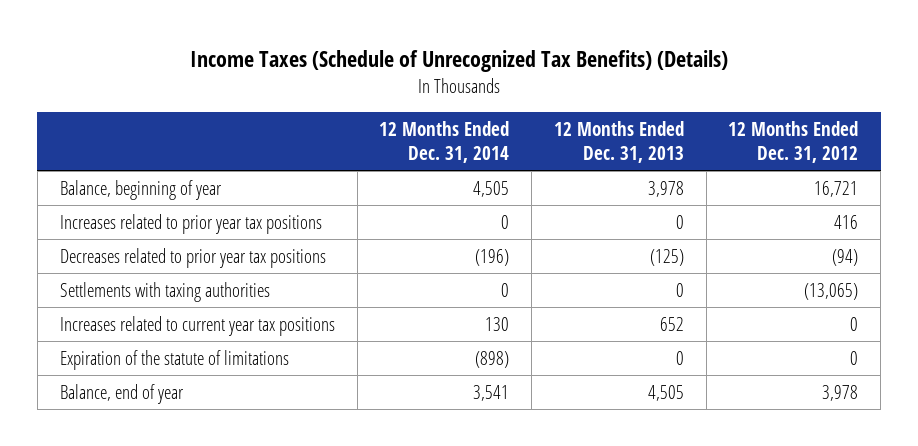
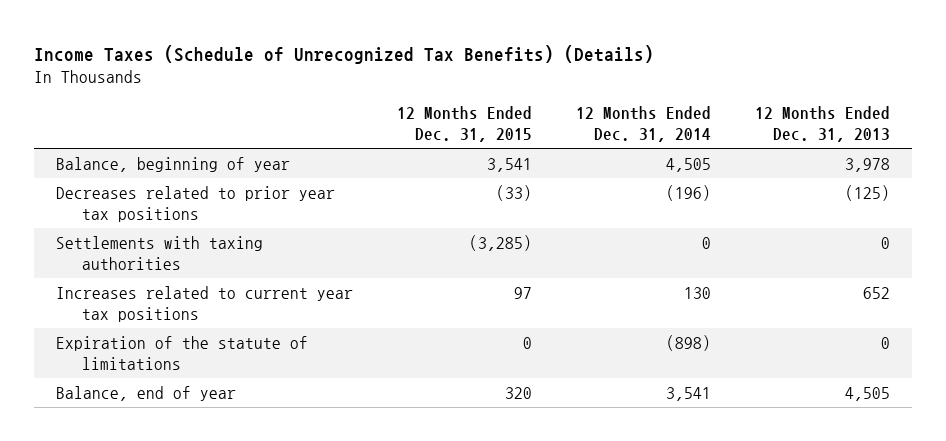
[728,121,859,163] 12 Months Ended Dec. 31, 2012 -> none
none -> [397,106,533,142] 12 Months Ended Dec. 31, 2015
[59,213,322,234] Increases related to prior year tax positions -> none

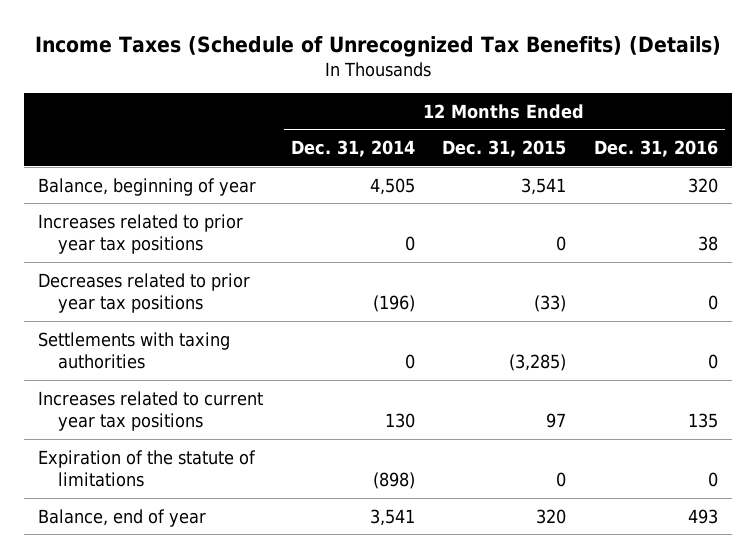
[754,106,890,142] 12 Months Ended Dec. 31, 2013 -> none
none -> [593,140,718,158] Dec. 31, 2016
none -> [37,213,243,255] Increases related to prior year tax positions

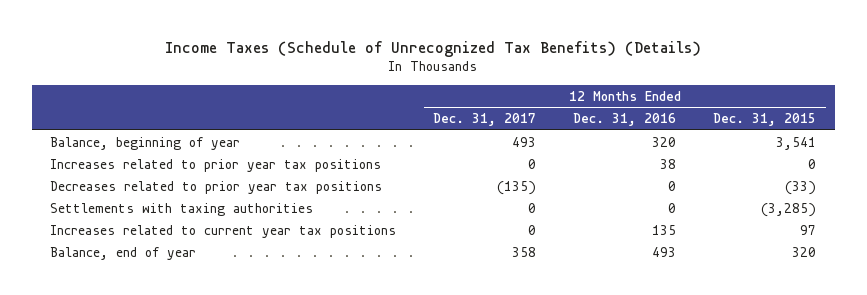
[290,140,415,158] Dec. 31, 2014 -> none
none -> [433,113,537,127] Dec. 31, 2017
[37,449,256,488] Expiration of the statute of limitations -> none

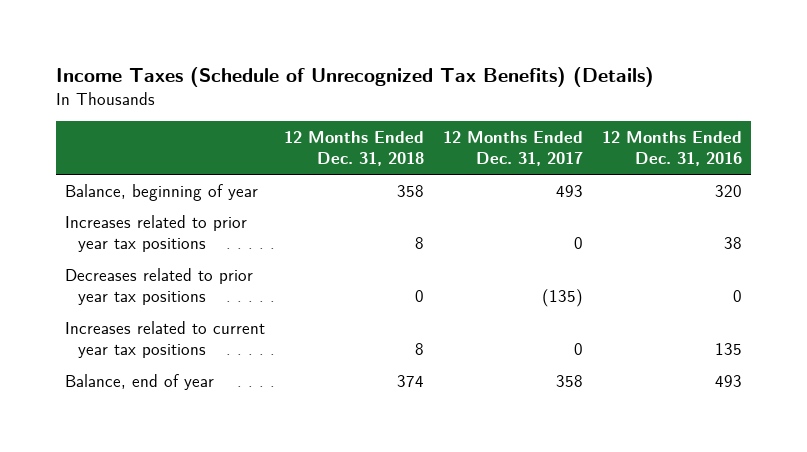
[713,113,817,127] Dec. 31, 2015 -> none
none -> [284,130,425,167] 12 Months Ended Dec. 31, 2018
[50,202,314,216] Settlements with taxing authorities -> none

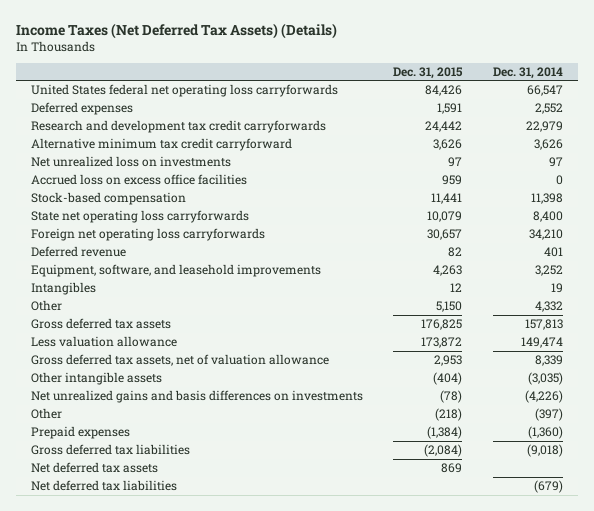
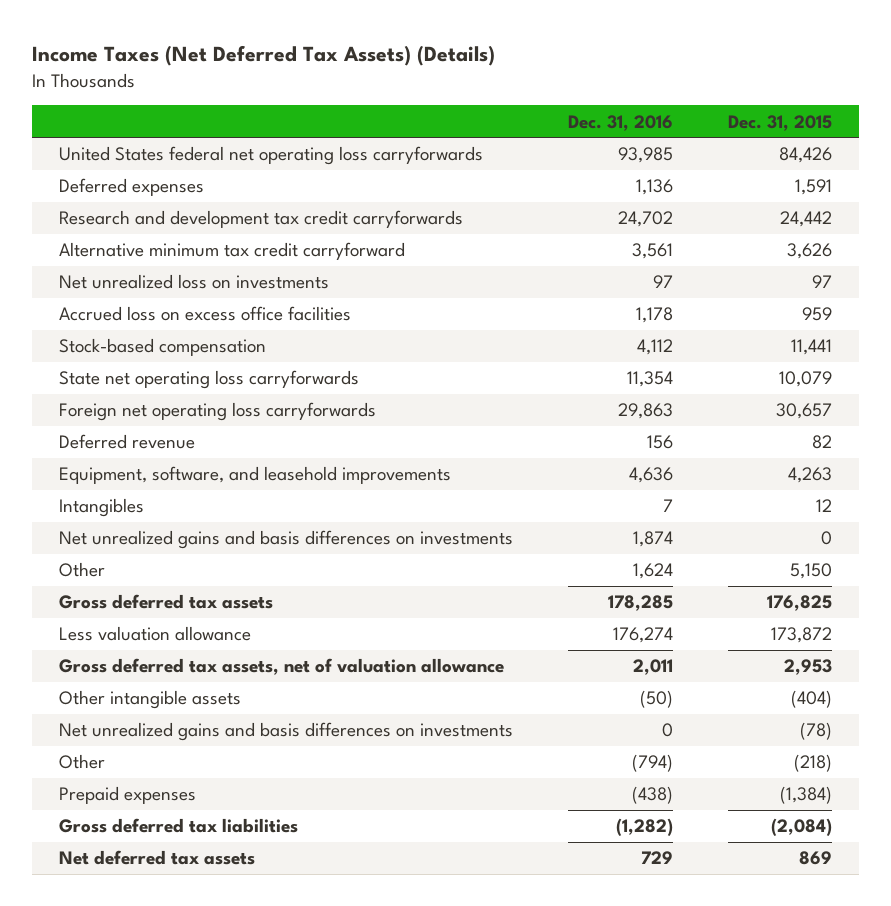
[492,67,563,80] Dec. 31, 2014 -> none
none -> [567,114,673,131] Dec. 31, 2016
none -> [59,530,514,550] Net unrealized gains and basis differences on investments
[30,480,177,492] Net deferred tax liabilities -> none

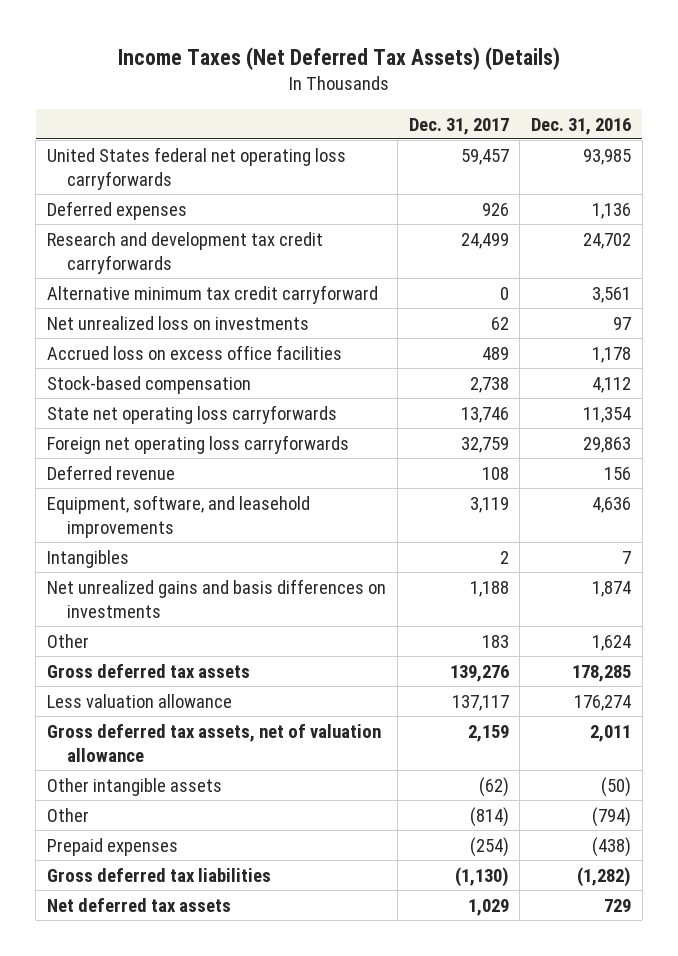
[727,114,832,131] Dec. 31, 2015 -> none
none -> [408,117,509,135] Dec. 31, 2017
[59,722,514,742] Net unrealized gains and basis differences on investments -> none

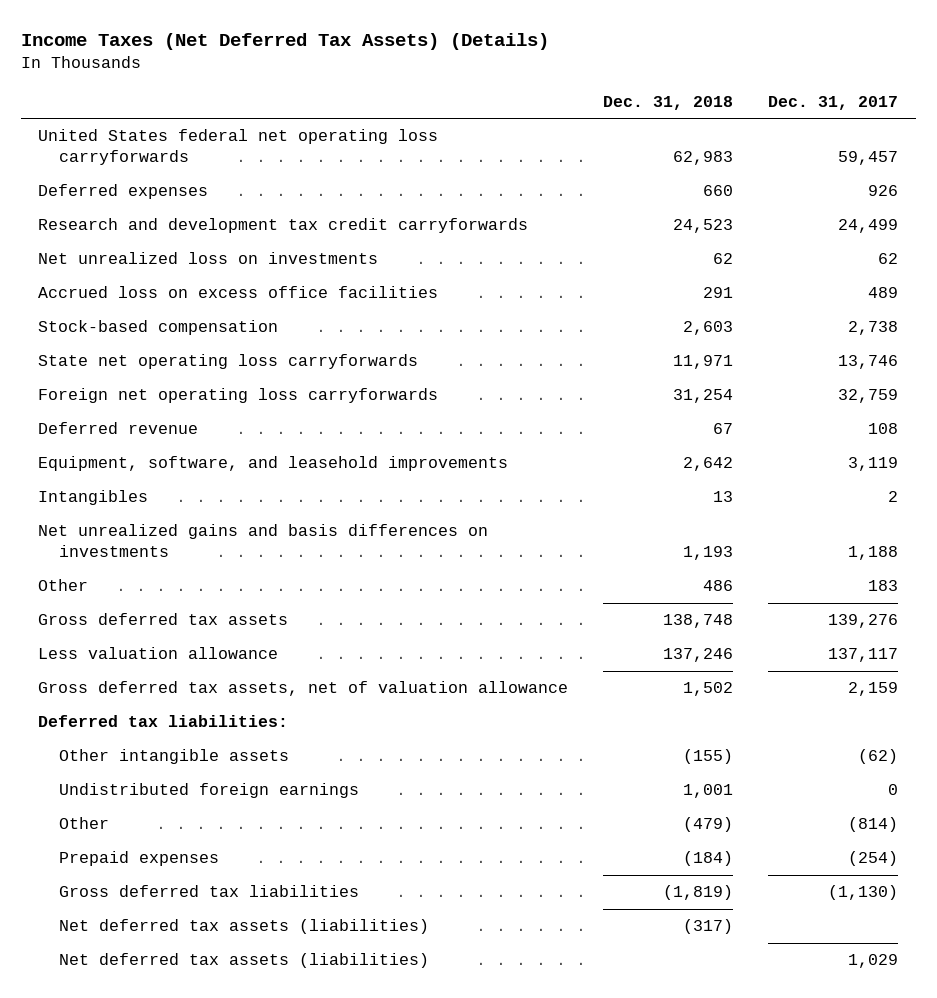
[531,117,632,135] Dec. 31, 2016 -> none
none -> [603,95,734,110] Dec. 31, 2018
[47,284,379,304] Alternative minimum tax credit carryforward -> none
none -> [38,715,289,728] Deferred tax liabilities:
none -> [59,783,360,799] Undistributed foreign earnings
none -> [59,919,430,935] Net deferred tax assets (liabilities)
[47,897,232,912] Net deferred tax assets -> [59,953,430,969] Net deferred tax assets (liabilities)

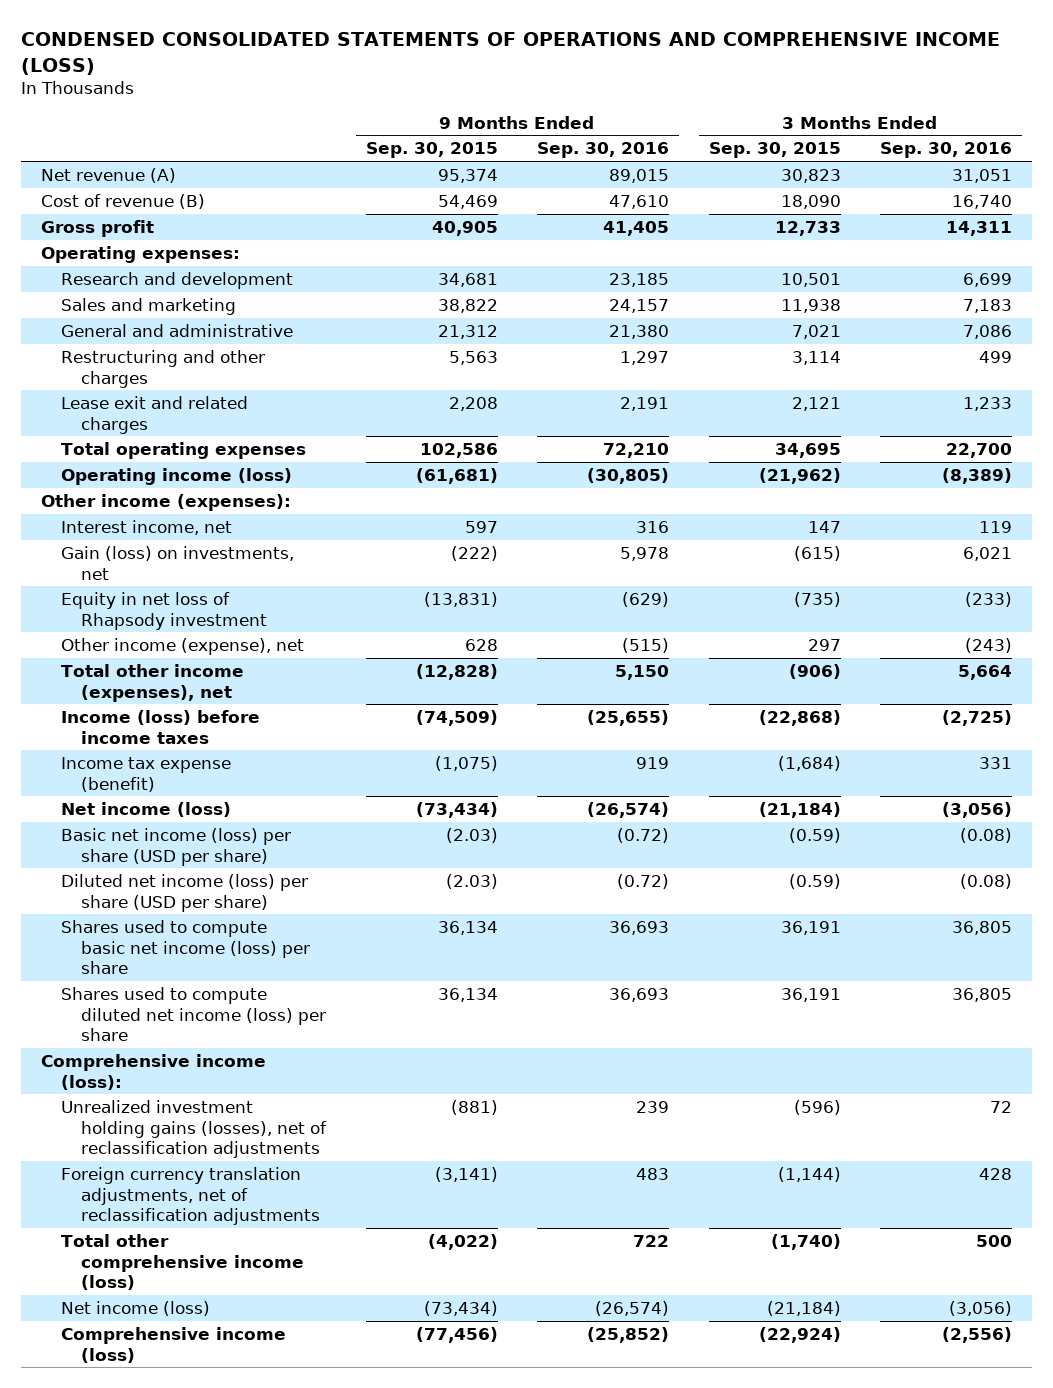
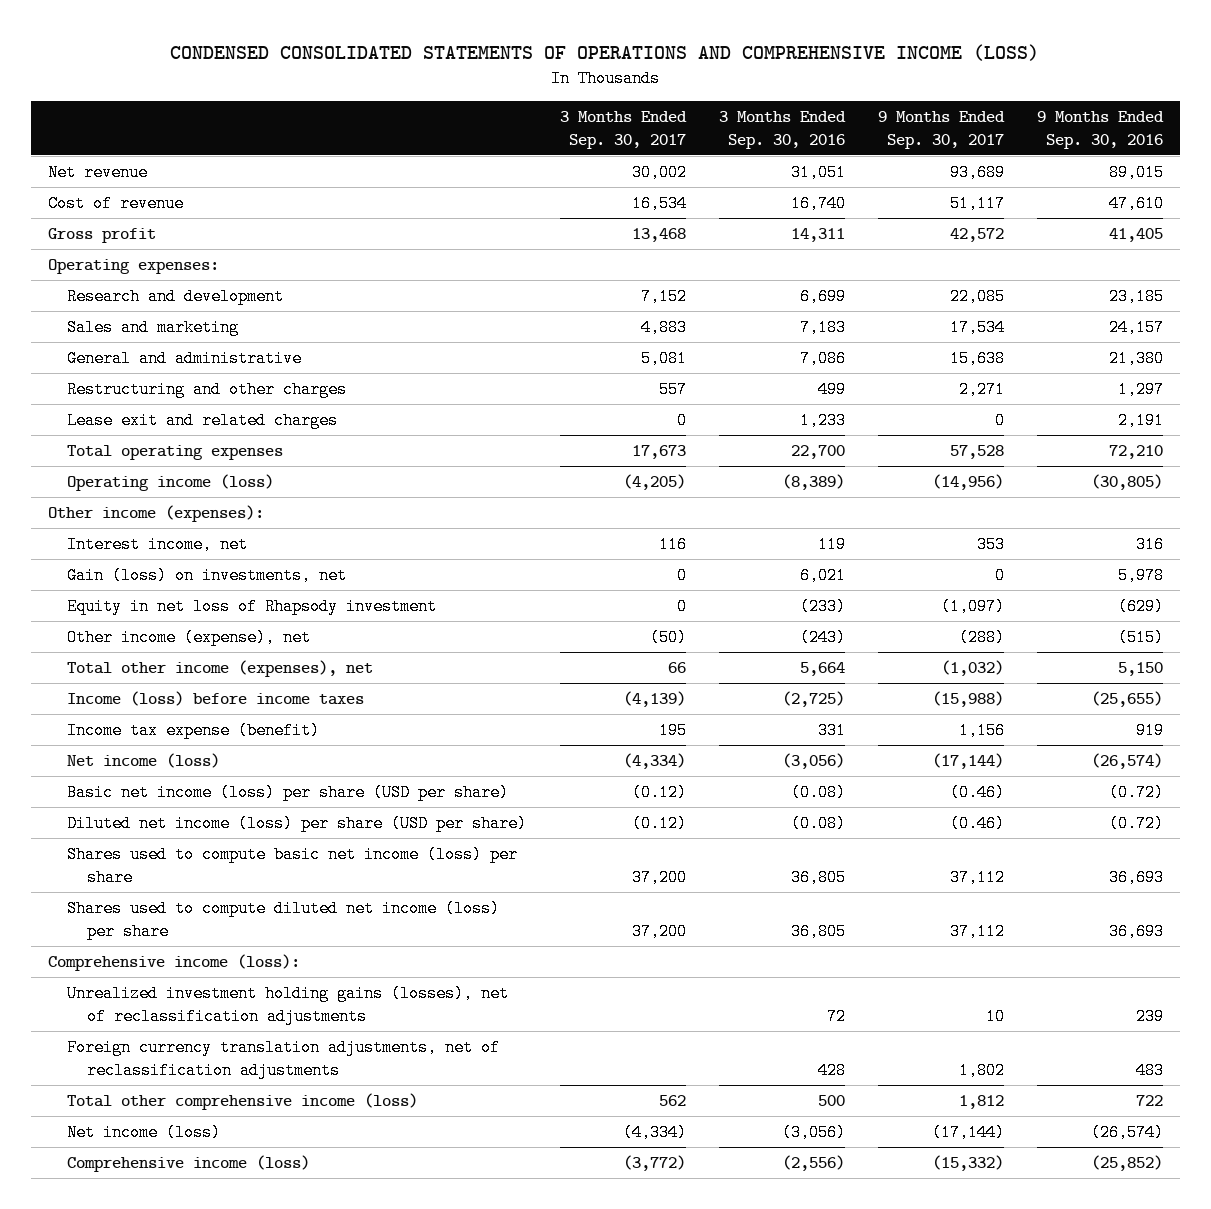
[365,142,498,159] Sep. 30, 2015 -> none
[708,142,841,159] Sep. 30, 2015 -> none
none -> [559,110,687,149] 3 Months Ended Sep. 30, 2017
none -> [877,110,1005,149] 9 Months Ended Sep. 30, 2017
[40,167,176,183] Net revenue (A) -> [47,163,148,181] Net revenue
[40,193,205,209] Cost of revenue (B) -> [47,194,184,212] Cost of revenue

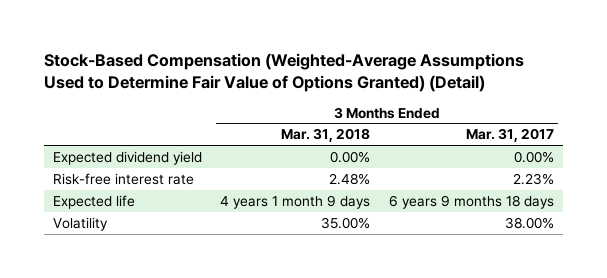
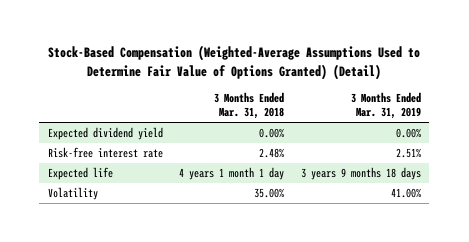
[465,128,554,143] Mar. 31, 2017 -> none
none -> [351,91,422,120] 3 Months Ended Mar. 31, 2019
[220,194,371,209] 4 years 1 month 9 days -> [179,167,285,181] 4 years 1 month 1 day

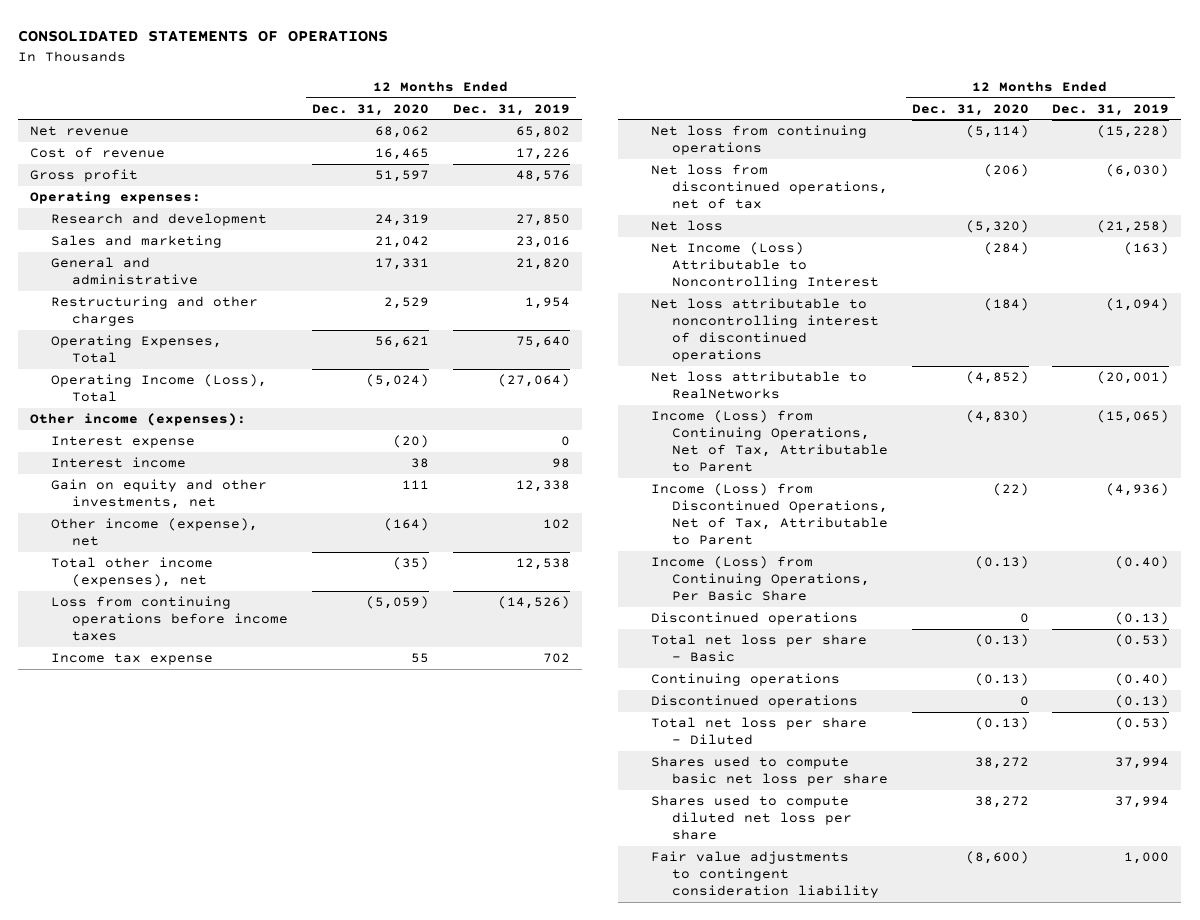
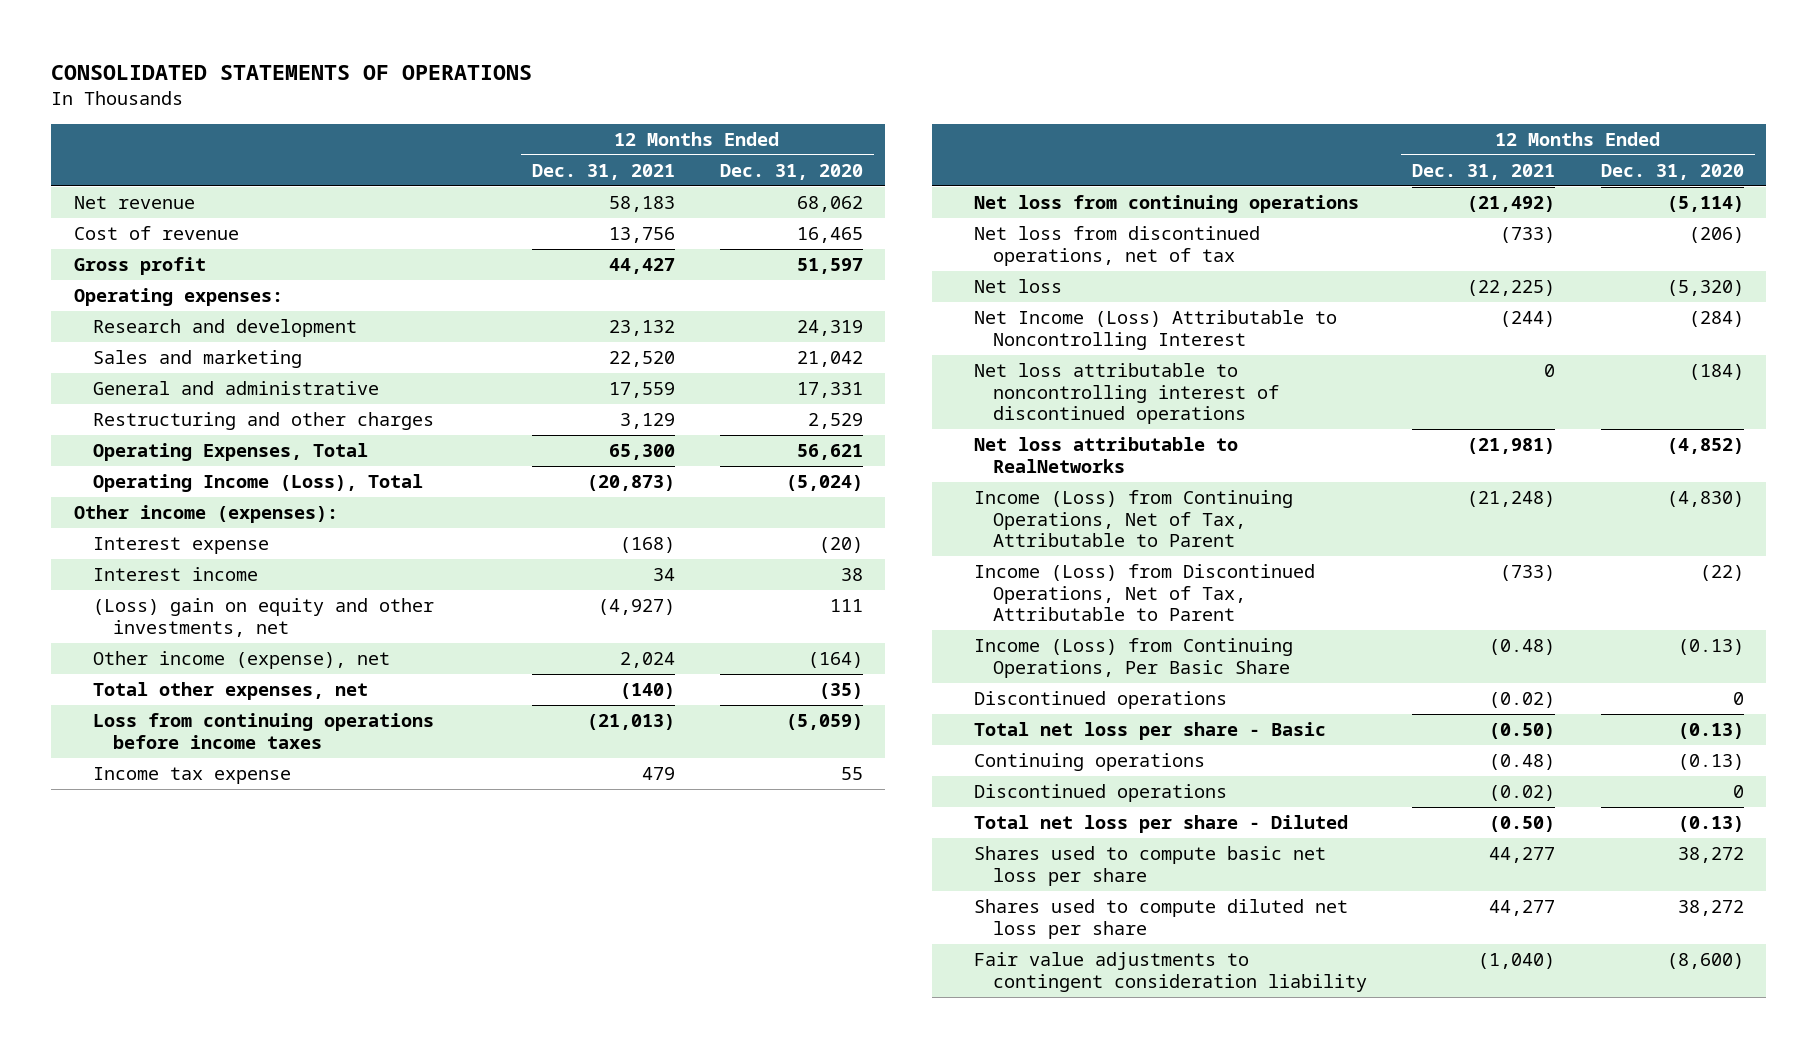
[452,103,570,116] Dec. 31, 2019 -> none
none -> [531,163,675,180] Dec. 31, 2021
[51,479,268,510] Gain on equity and other investments, net -> [93,598,435,637] (Loss) gain on equity and other investments, net
[51,557,214,588] Total other income (expenses), net -> [93,682,369,701] Total other expenses, net

